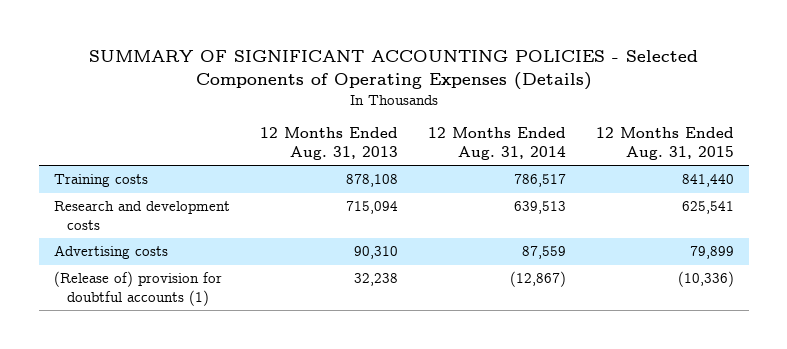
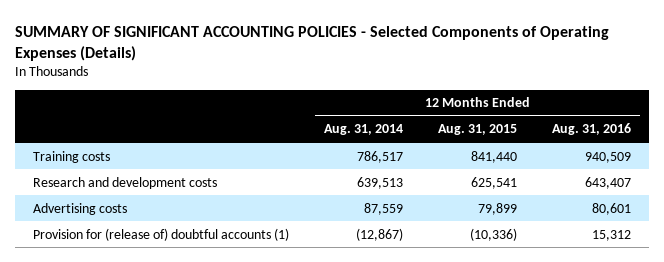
[259,127,398,161] 12 Months Ended Aug. 31, 2013 -> none
none -> [552,123,632,136] Aug. 31, 2016
[53,271,222,307] (Release of) provision for doubtful accounts (1) -> [32,227,289,241] Provision for (release of) doubtful accounts (1)

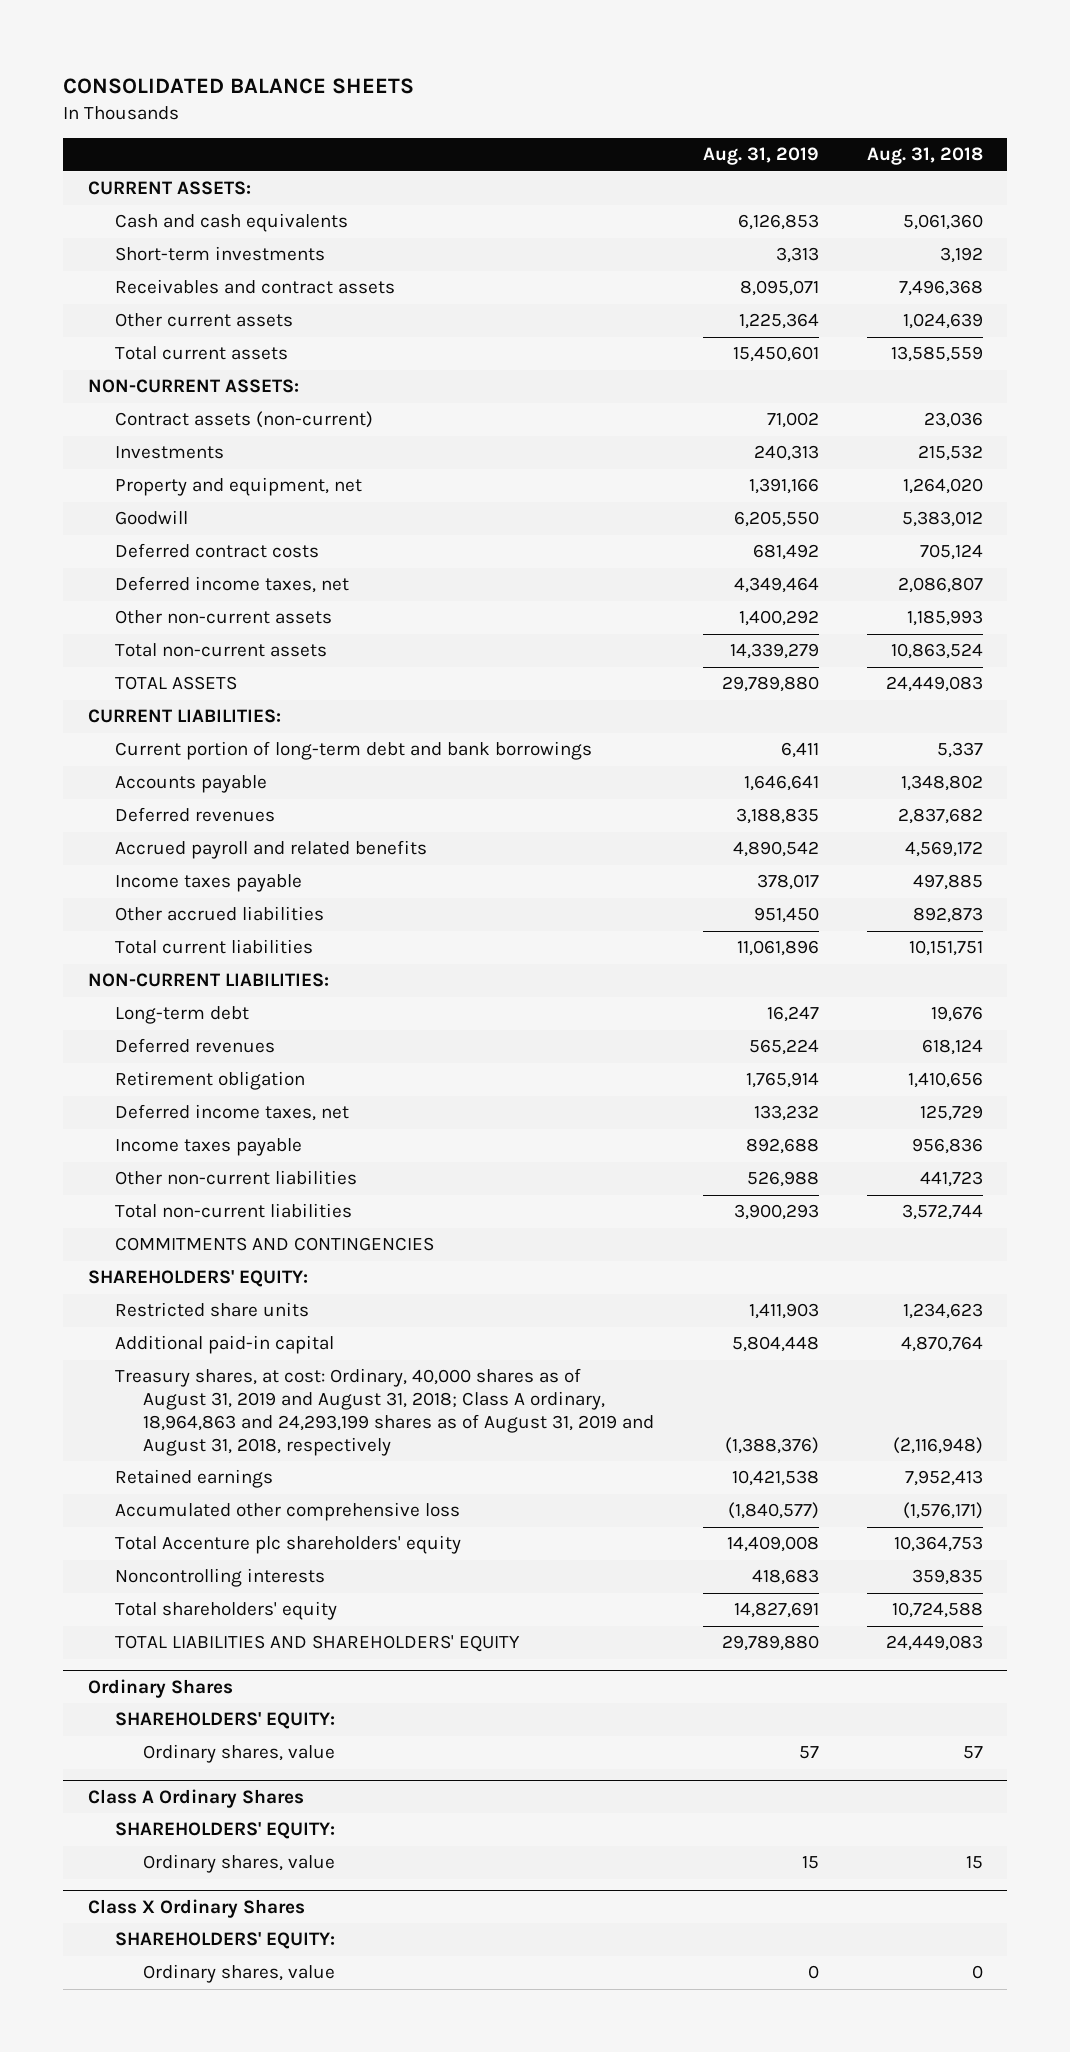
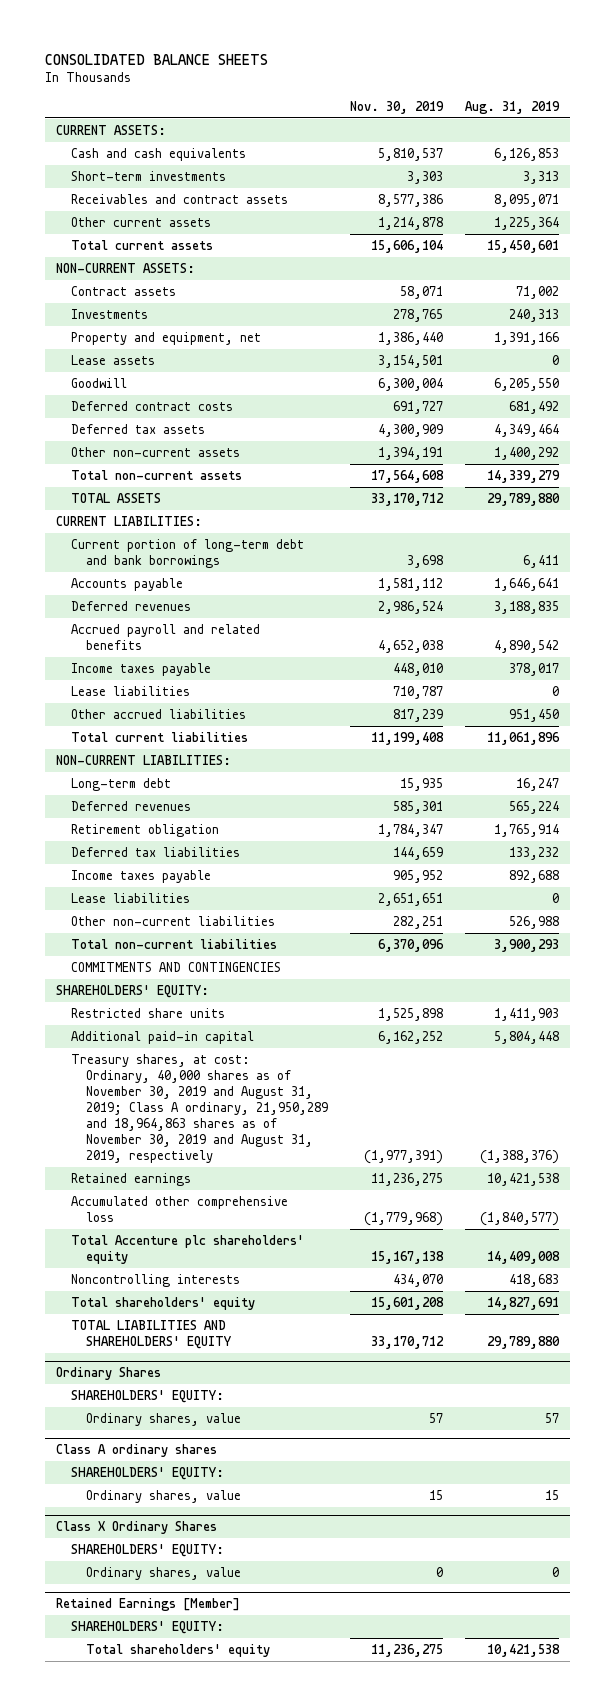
[866,147,983,166] Aug. 31, 2018 -> none
none -> [350,100,445,114] Nov. 30, 2019
[115,411,374,429] Contract assets (non-current) -> [70,285,176,296] Contract assets
none -> [70,354,155,365] Lease assets
[115,576,350,594] Deferred income taxes, net -> [70,423,205,434] Deferred tax assets
none -> [70,685,190,696] Lease liabilities
[115,1104,350,1122] Deferred income taxes, net -> [70,846,240,857] Deferred tax liabilities
none -> [70,892,190,903] Lease liabilities
[115,1368,655,1456] Treasury shares, at cost: Ordinary, 40,000 shares as of August 31, 2019 and August 31, 2018; Class A ordinary, 18,964,863 and 24,293,199 shares as of August 31, 2019 and August 31, 2018, respectively -> [70,1053,329,1164] Treasury shares, at cost: Ordinary, 40,000 shares as of November 30, 2019 and August 31, 2019; Class A ordinary, 21,950,289 and 18,964,863 shares as of November 30, 2019 and August 31, 2019, respectively
[87,1788,304,1808] Class A Ordinary Shares -> [55,1443,217,1457] Class A ordinary shares
none -> [55,1597,240,1611] Retained Earnings [Member]
none -> [70,1620,224,1634] SHAREHOLDERS' EQUITY:
none -> [86,1643,271,1657] Total shareholders' equity

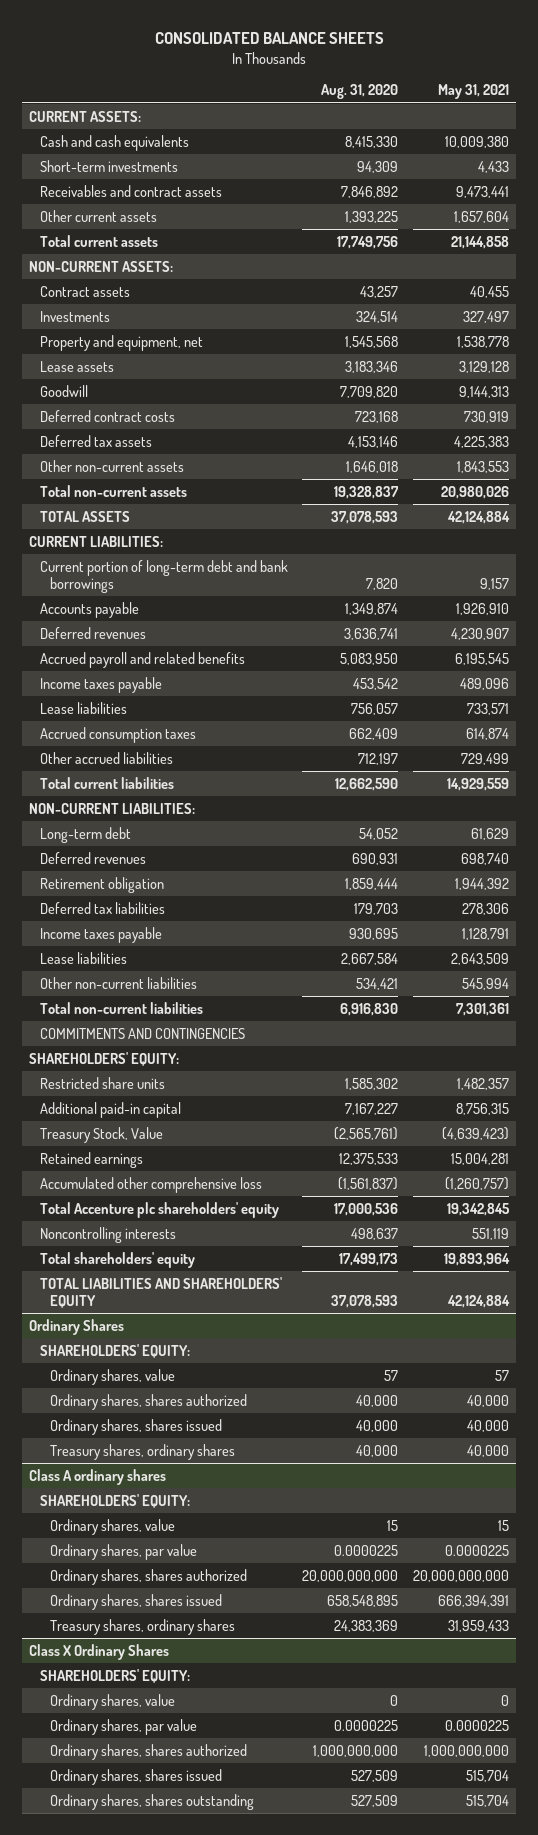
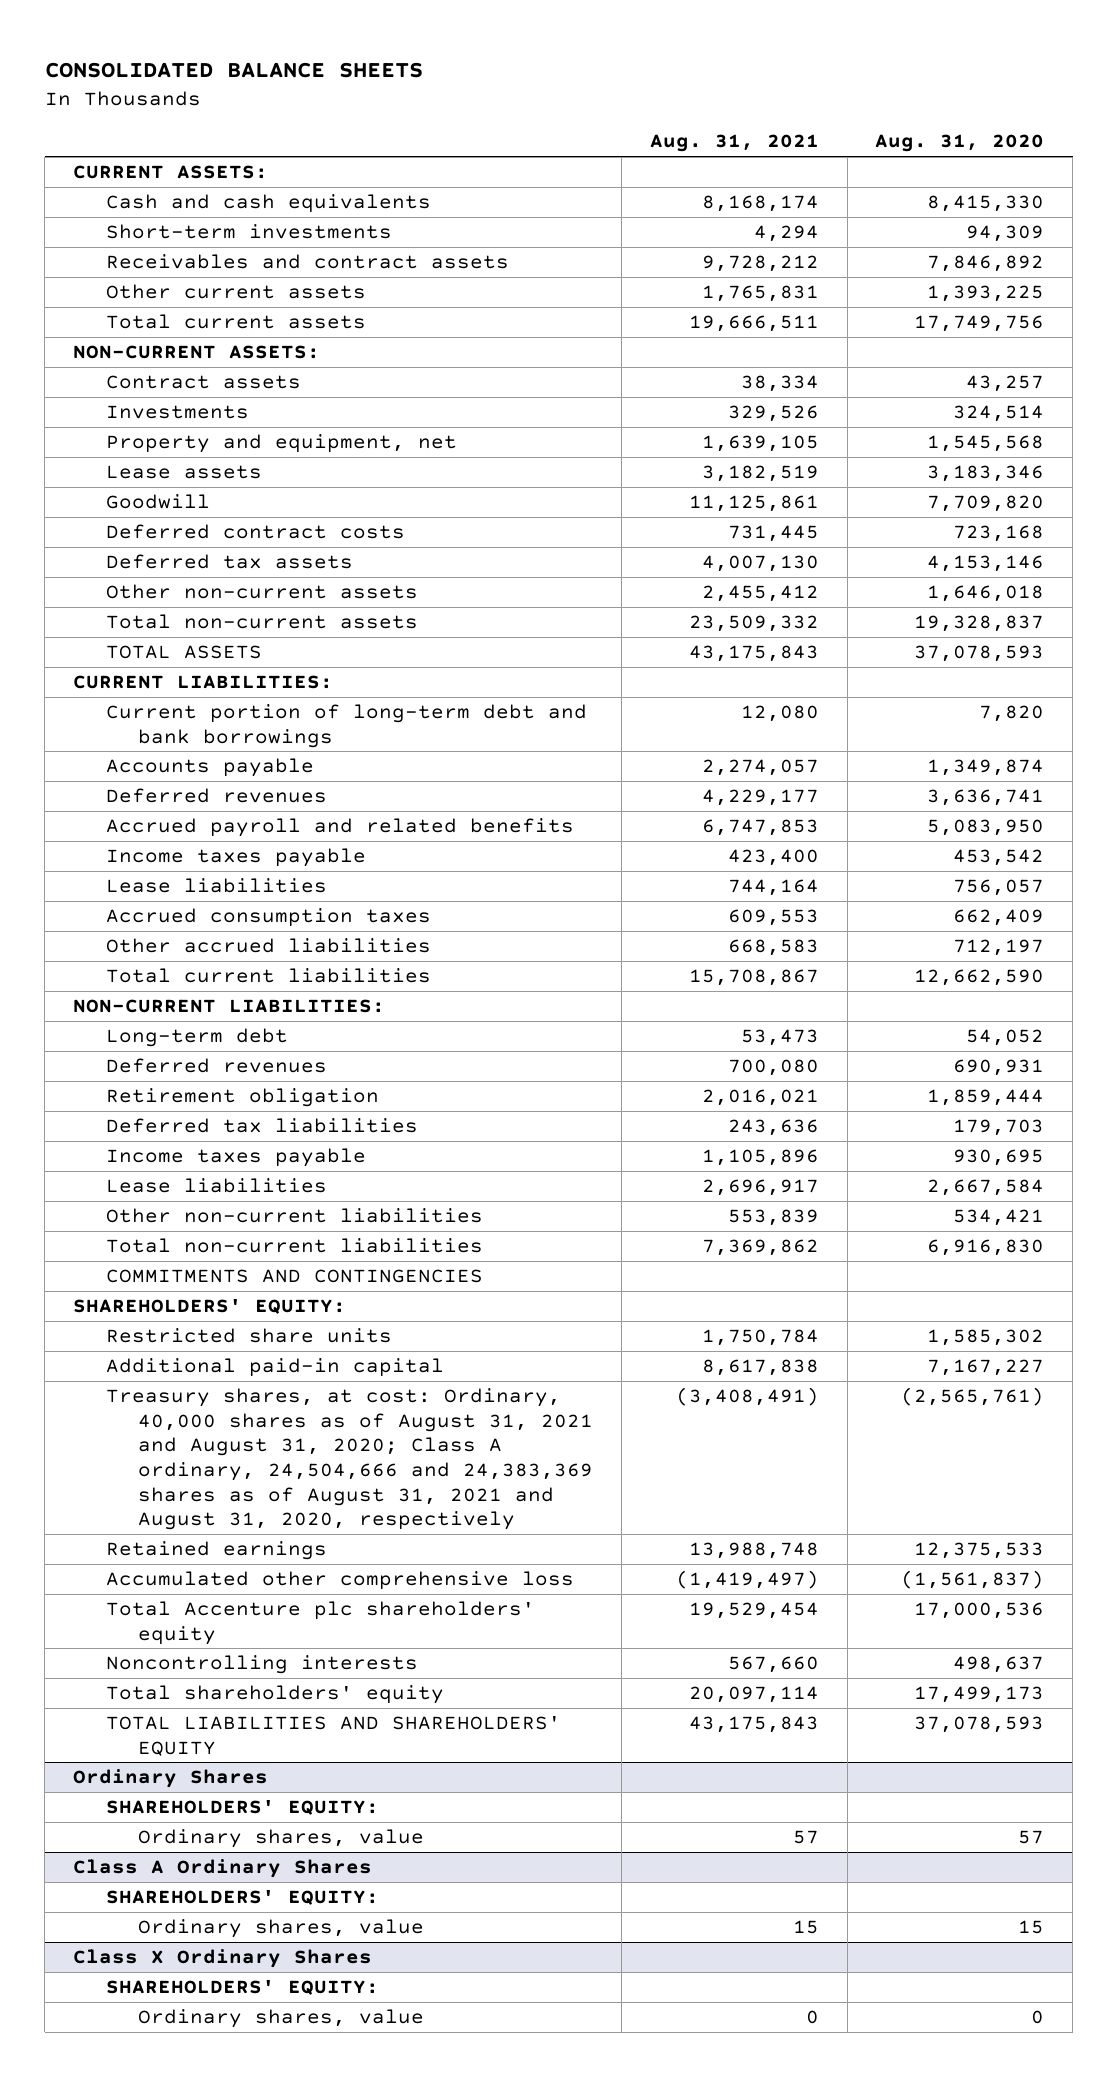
[438,84,510,100] May 31, 2021 -> none
none -> [649,134,819,153] Aug. 31, 2021
[39,1126,163,1143] Treasury Stock, Value -> [105,1388,594,1531] Treasury shares, at cost: Ordinary, 40,000 shares as of August 31, 2021 and August 31, 2020; Class A ordinary, 24,504,666 and 24,383,369 shares as of August 31, 2021 and August 31, 2020, respectively
[49,1393,247,1410] Ordinary shares, shares authorized -> none
[49,1418,222,1435] Ordinary shares, shares issued -> none
[49,1443,235,1460] Treasury shares, ordinary shares -> none
[29,1468,167,1485] Class A ordinary shares -> [72,1859,372,1879] Class A Ordinary Shares
[49,1543,197,1560] Ordinary shares, par value -> none
[49,1568,247,1585] Ordinary shares, shares authorized -> none
[49,1593,222,1610] Ordinary shares, shares issued -> none
[49,1618,235,1635] Treasury shares, ordinary shares -> none
[49,1718,197,1735] Ordinary shares, par value -> none
[49,1743,247,1760] Ordinary shares, shares authorized -> none
[49,1768,222,1785] Ordinary shares, shares issued -> none
[49,1793,254,1810] Ordinary shares, shares outstanding -> none

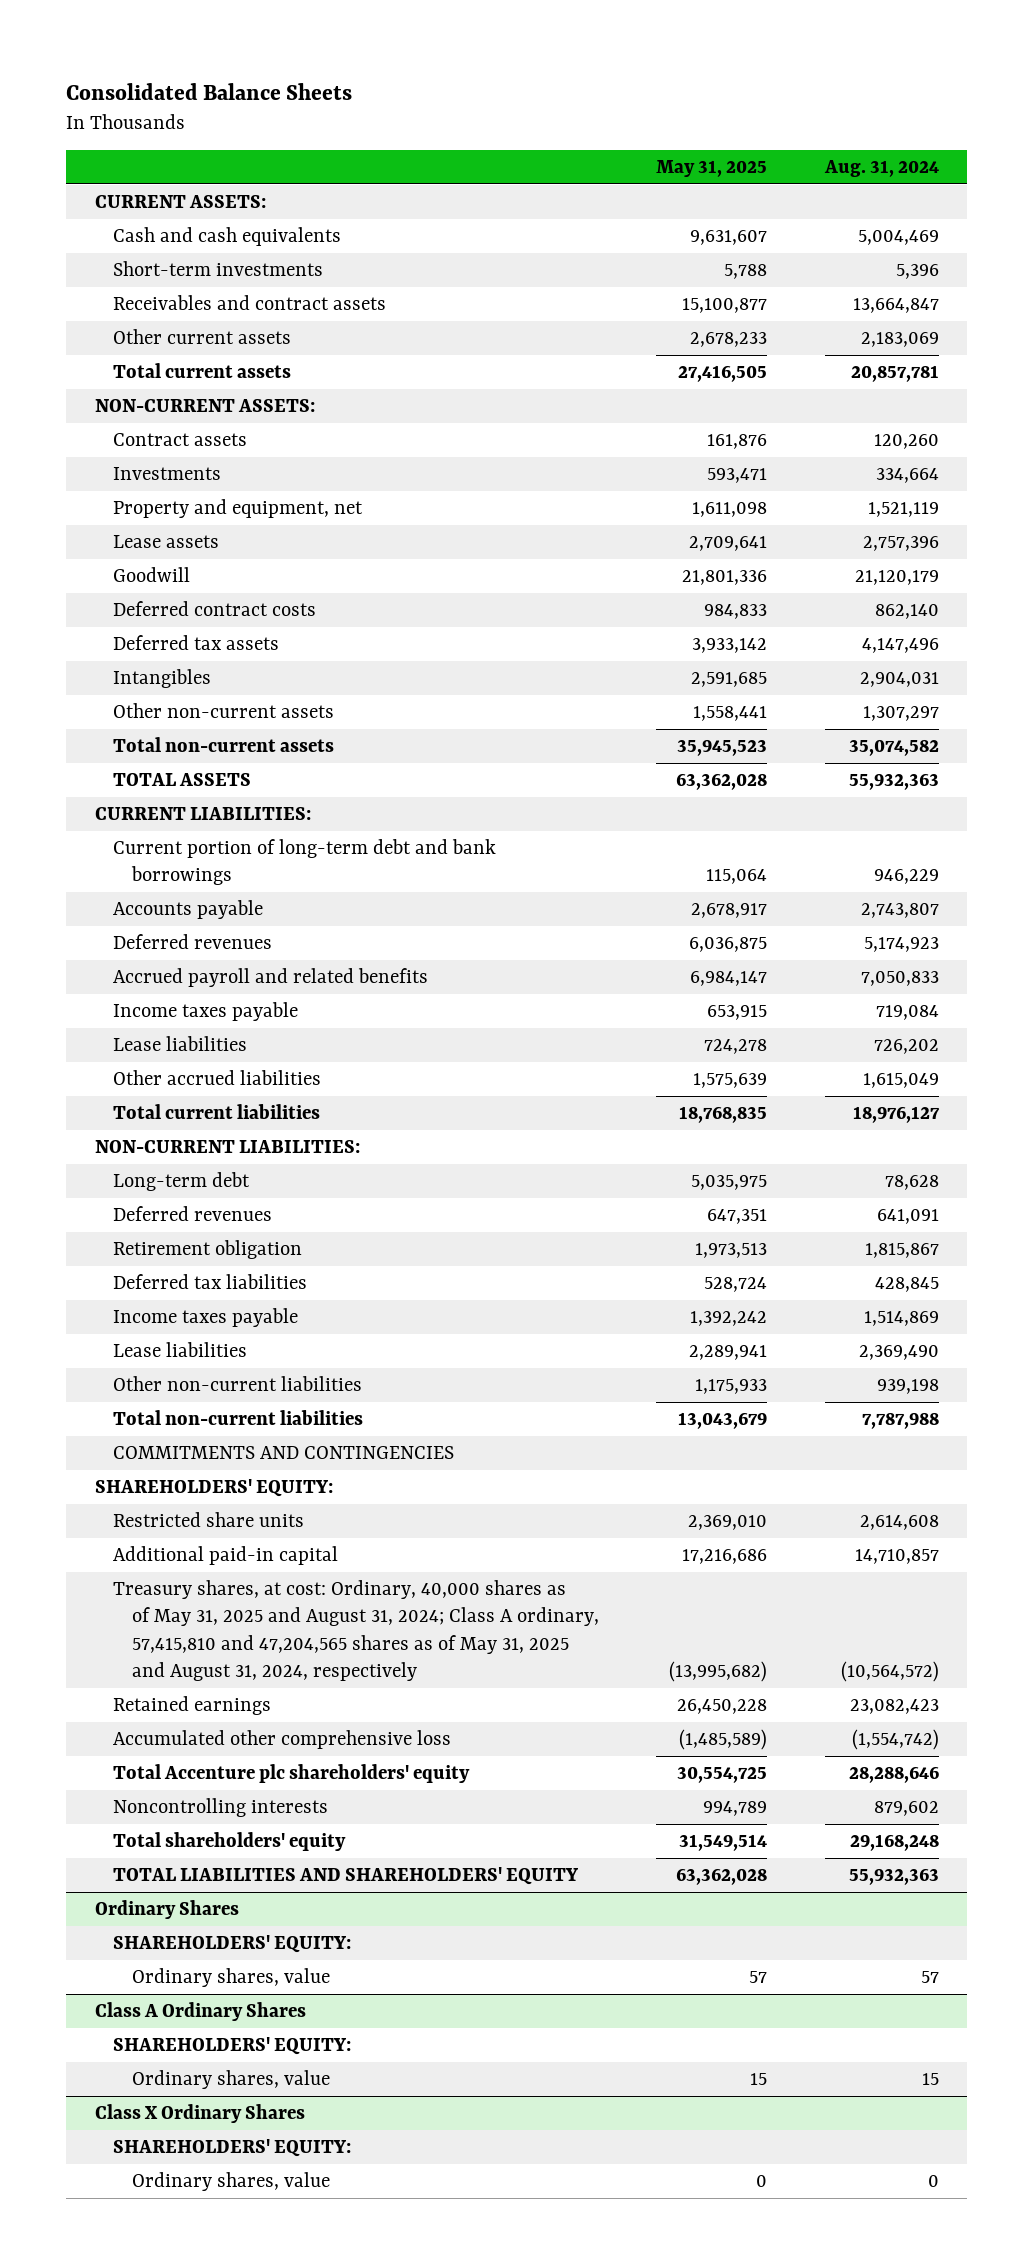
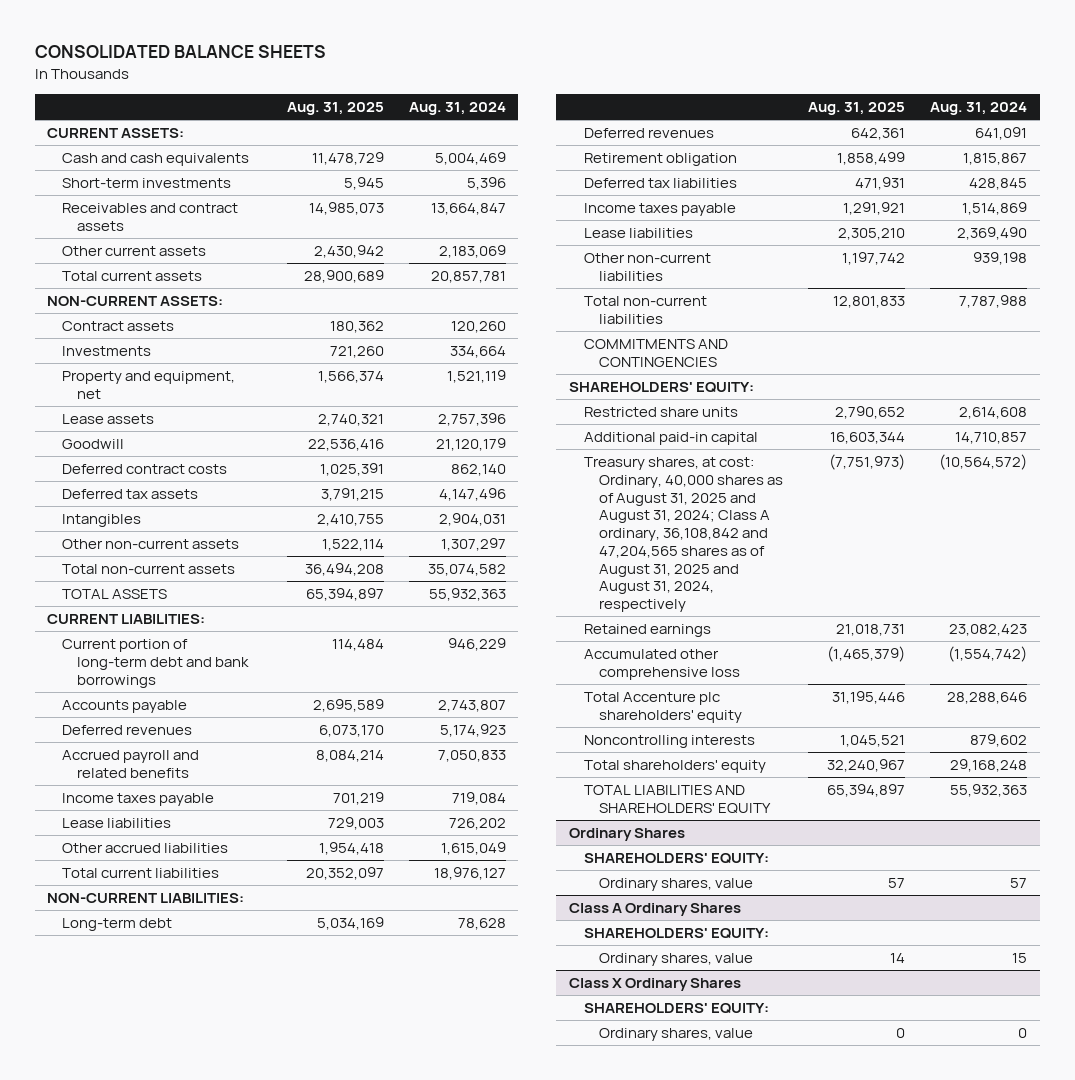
[66,82,353,100] Consolidated Balance Sheets -> [34,45,326,59] CONSOLIDATED BALANCE SHEETS
[656,160,768,178] May 31, 2025 -> none
none -> [286,102,384,116] Aug. 31, 2025
[113,1579,599,1682] Treasury shares, at cost: Ordinary, 40,000 shares as of May 31, 2025 and August 31, 2024; Class A ordinary, 57,415,810 and 47,204,565 shares as of May 31, 2025 and August 31, 2024, respectively -> [584,457,784,613] Treasury shares, at cost: Ordinary, 40,000 shares as of August 31, 2025 and August 31, 2024; Class A ordinary, 36,108,842 and 47,204,565 shares as of August 31, 2025 and August 31, 2024, respectively

